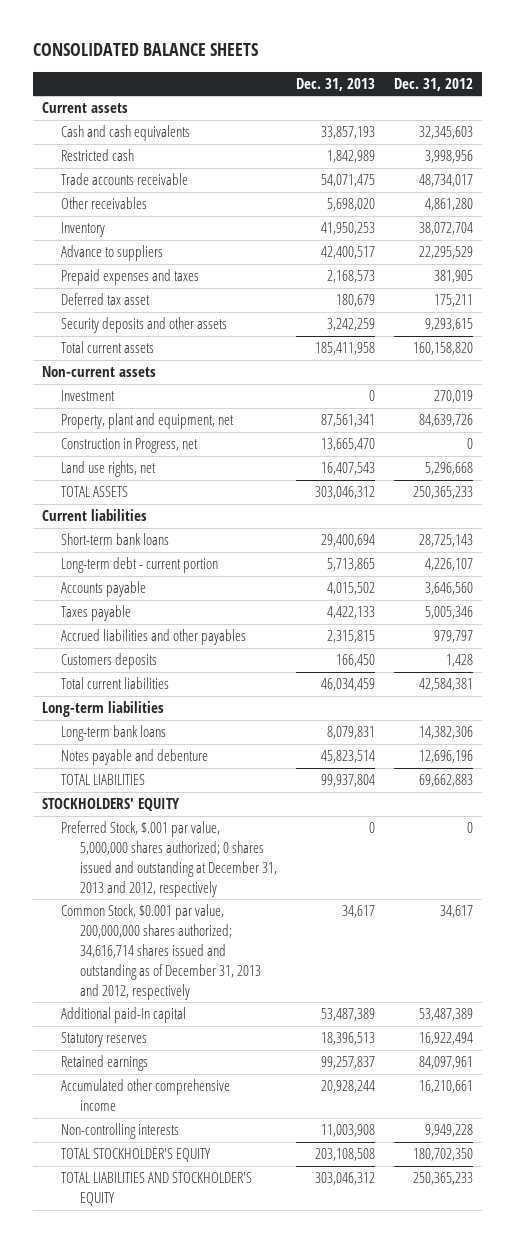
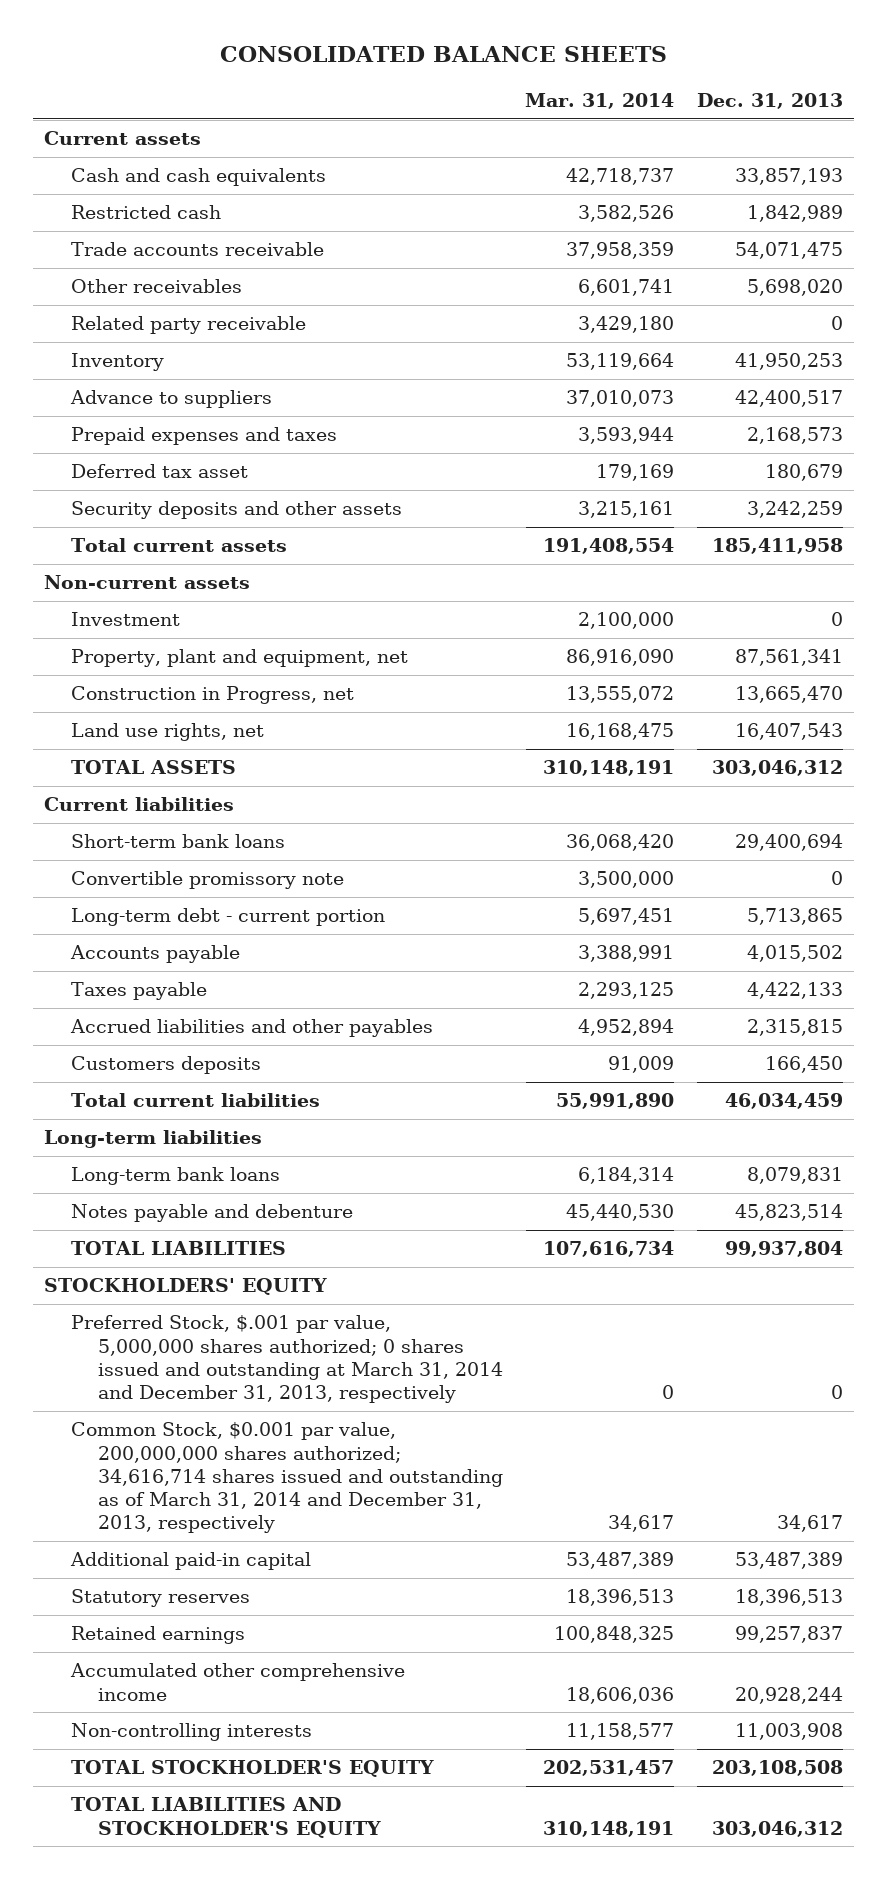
[393,77,473,91] Dec. 31, 2012 -> none
none -> [525,93,675,110] Mar. 31, 2014
none -> [71,316,307,335] Related party receivable
none -> [71,871,345,890] Convertible promissory note
[61,821,277,897] Preferred Stock, $.001 par value, 5,000,000 shares authorized; 0 shares issued and outstanding at December 31, 2013 and 2012, respectively -> [71,1315,504,1404] Preferred Stock, $.001 par value, 5,000,000 shares authorized; 0 shares issued and outstanding at March 31, 2014 and December 31, 2013, respectively
[61,904,261,1000] Common Stock, $0.001 par value, 200,000,000 shares authorized; 34,616,714 shares issued and outstanding as of December 31, 2013 and 2012, respectively -> [71,1422,504,1534] Common Stock, $0.001 par value, 200,000,000 shares authorized; 34,616,714 shares issued and outstanding as of March 31, 2014 and December 31, 2013, respectively

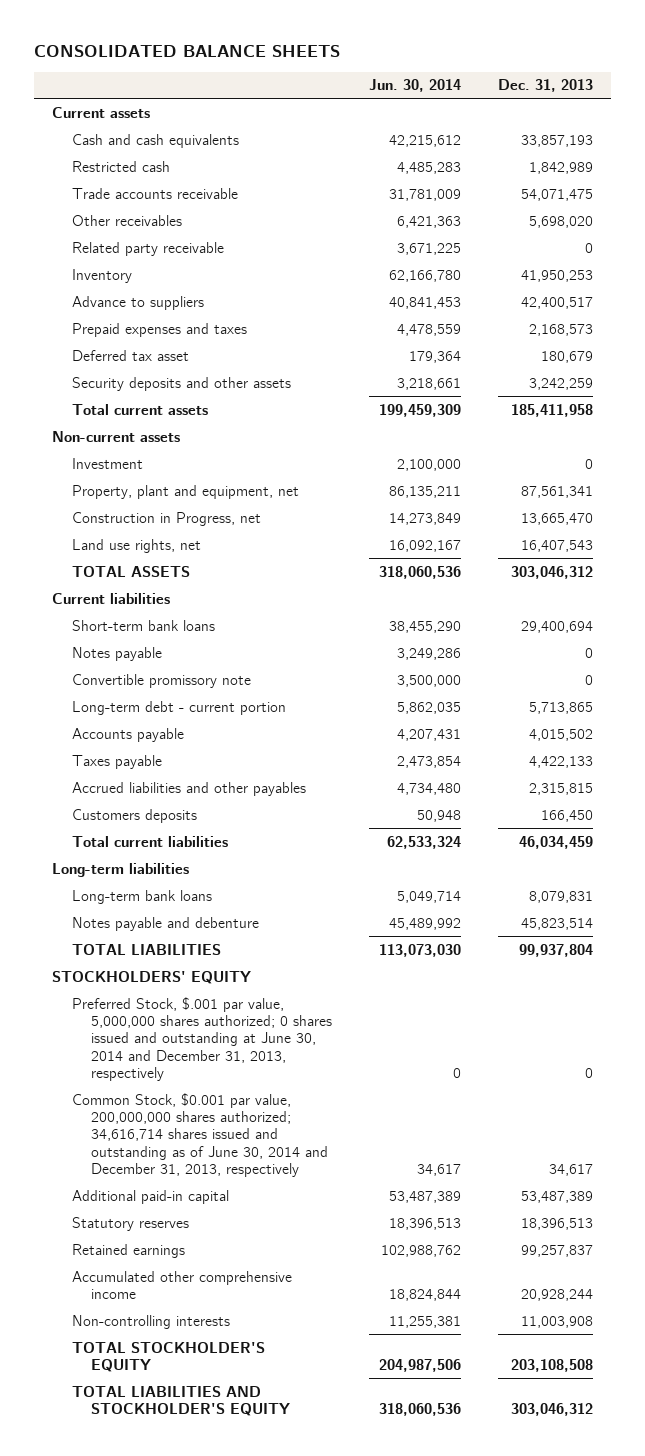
[525,93,675,110] Mar. 31, 2014 -> none
none -> [369,79,462,93] Jun. 30, 2014
none -> [71,646,162,661] Notes payable
[71,1315,504,1404] Preferred Stock, $.001 par value, 5,000,000 shares authorized; 0 shares issued and outstanding at March 31, 2014 and December 31, 2013, respectively -> [71,996,333,1082] Preferred Stock, $.001 par value, 5,000,000 shares authorized; 0 shares issued and outstanding at June 30, 2014 and December 31, 2013, respectively
[71,1422,504,1534] Common Stock, $0.001 par value, 200,000,000 shares authorized; 34,616,714 shares issued and outstanding as of March 31, 2014 and December 31, 2013, respectively -> [71,1092,329,1178] Common Stock, $0.001 par value, 200,000,000 shares authorized; 34,616,714 shares issued and outstanding as of June 30, 2014 and December 31, 2013, respectively

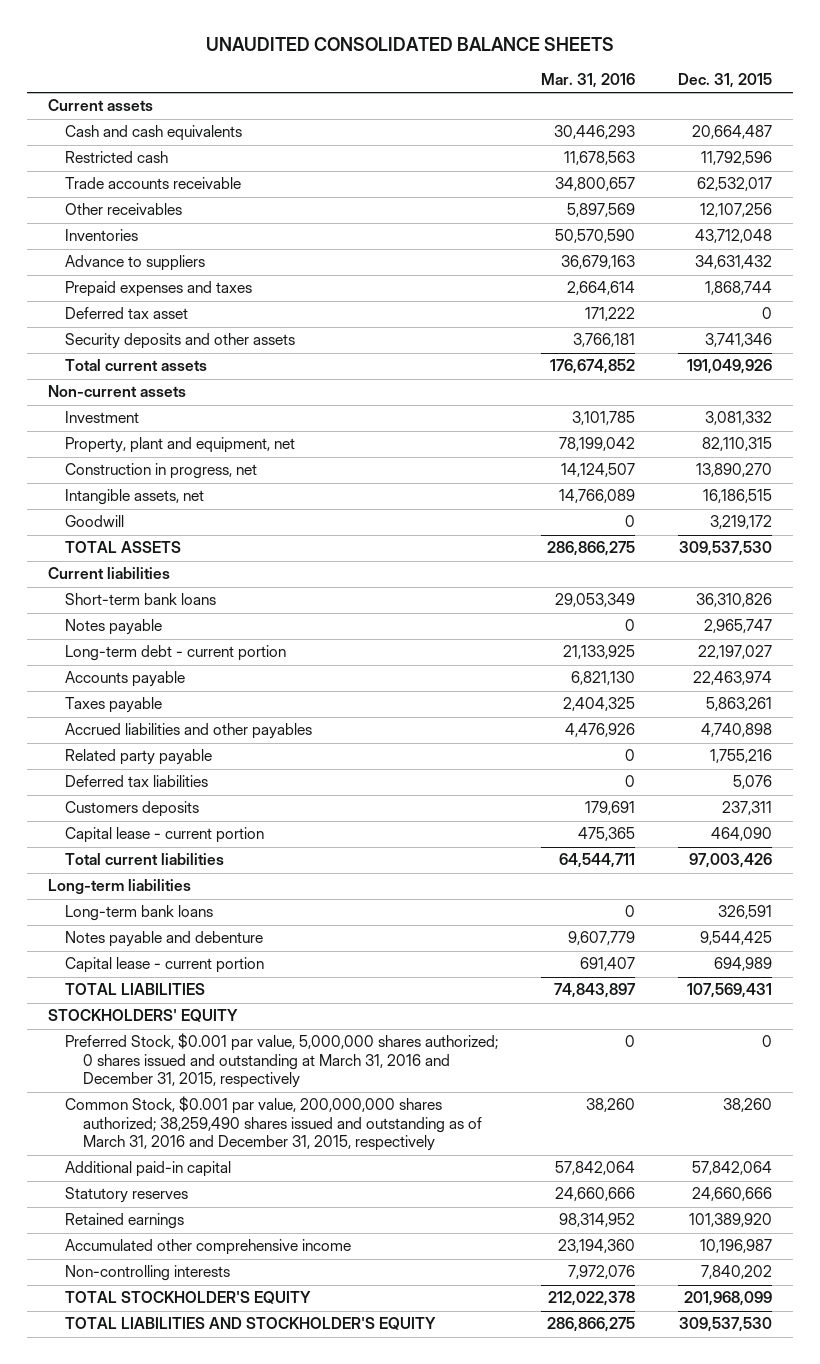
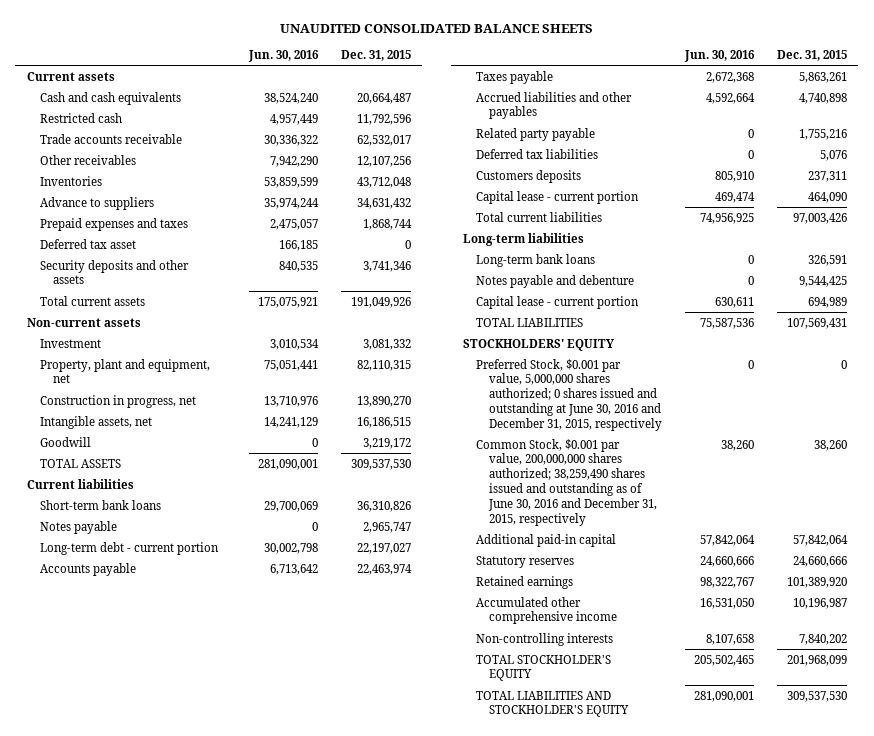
[541,72,636,88] Mar. 31, 2016 -> none
none -> [247,50,319,63] Jun. 30, 2016
[65,1033,499,1089] Preferred Stock, $0.001 par value, 5,000,000 shares authorized; 0 shares issued and outstanding at March 31, 2016 and December 31, 2015, respectively -> [475,358,662,431] Preferred Stock, $0.001 par value, 5,000,000 shares authorized; 0 shares issued and outstanding at June 30, 2016 and December 31, 2015, respectively
[65,1096,482,1152] Common Stock, $0.001 par value, 200,000,000 shares authorized; 38,259,490 shares issued and outstanding as of March 31, 2016 and December 31, 2015, respectively -> [475,438,657,526] Common Stock, $0.001 par value, 200,000,000 shares authorized; 38,259,490 shares issued and outstanding as of June 30, 2016 and December 31, 2015, respectively

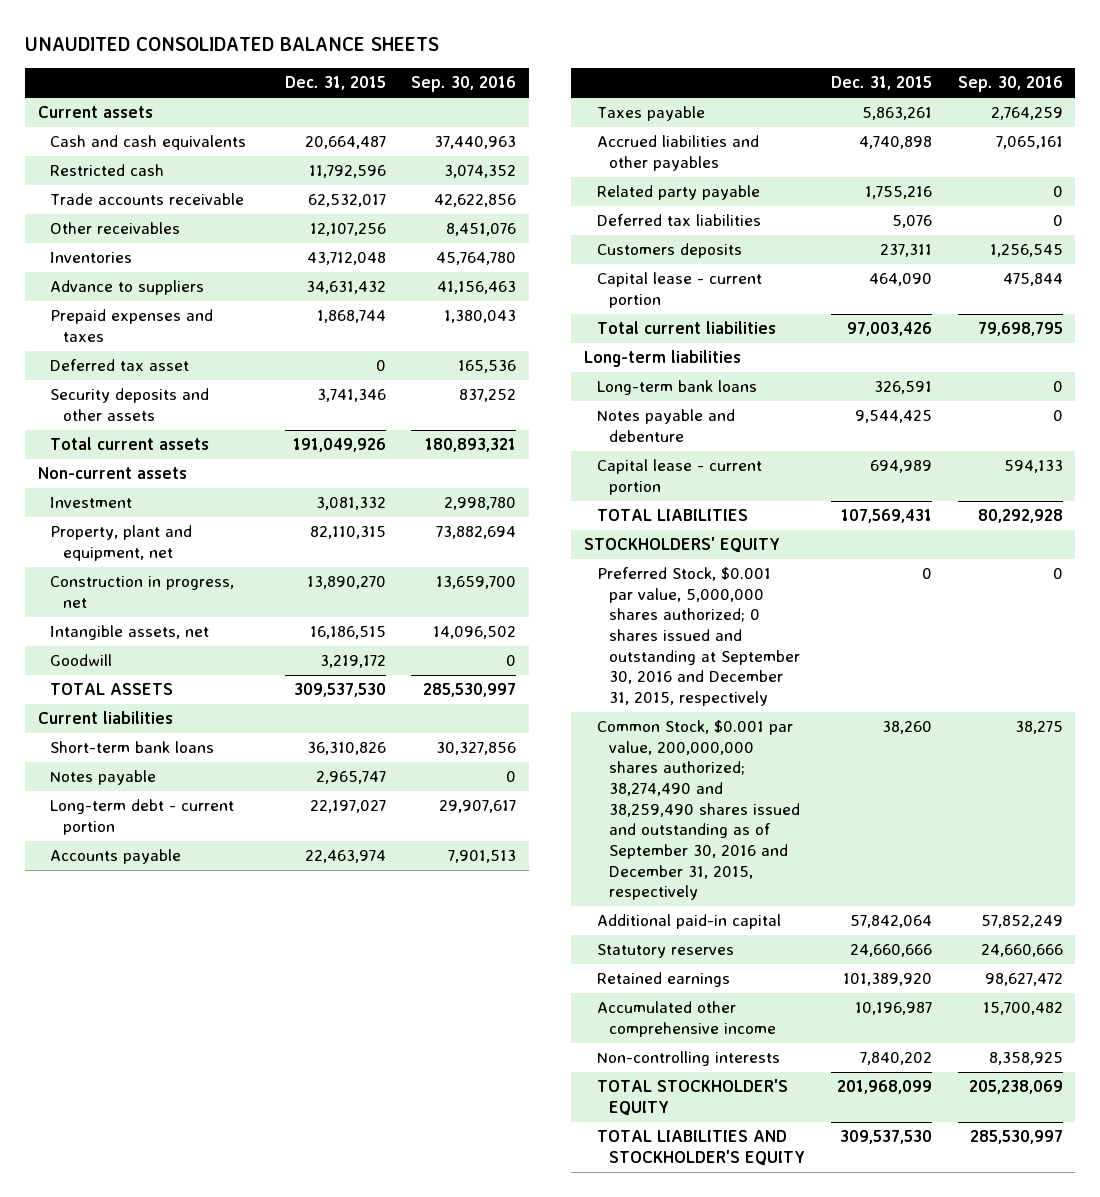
[247,50,319,63] Jun. 30, 2016 -> none
none -> [411,76,517,93] Sep. 30, 2016
[475,358,662,431] Preferred Stock, $0.001 par value, 5,000,000 shares authorized; 0 shares issued and outstanding at June 30, 2016 and December 31, 2015, respectively -> [596,567,801,706] Preferred Stock, $0.001 par value, 5,000,000 shares authorized; 0 shares issued and outstanding at September 30, 2016 and December 31, 2015, respectively
[475,438,657,526] Common Stock, $0.001 par value, 200,000,000 shares authorized; 38,259,490 shares issued and outstanding as of June 30, 2016 and December 31, 2015, respectively -> [596,720,801,901] Common Stock, $0.001 par value, 200,000,000 shares authorized; 38,274,490 and 38,259,490 shares issued and outstanding as of September 30, 2016 and December 31, 2015, respectively

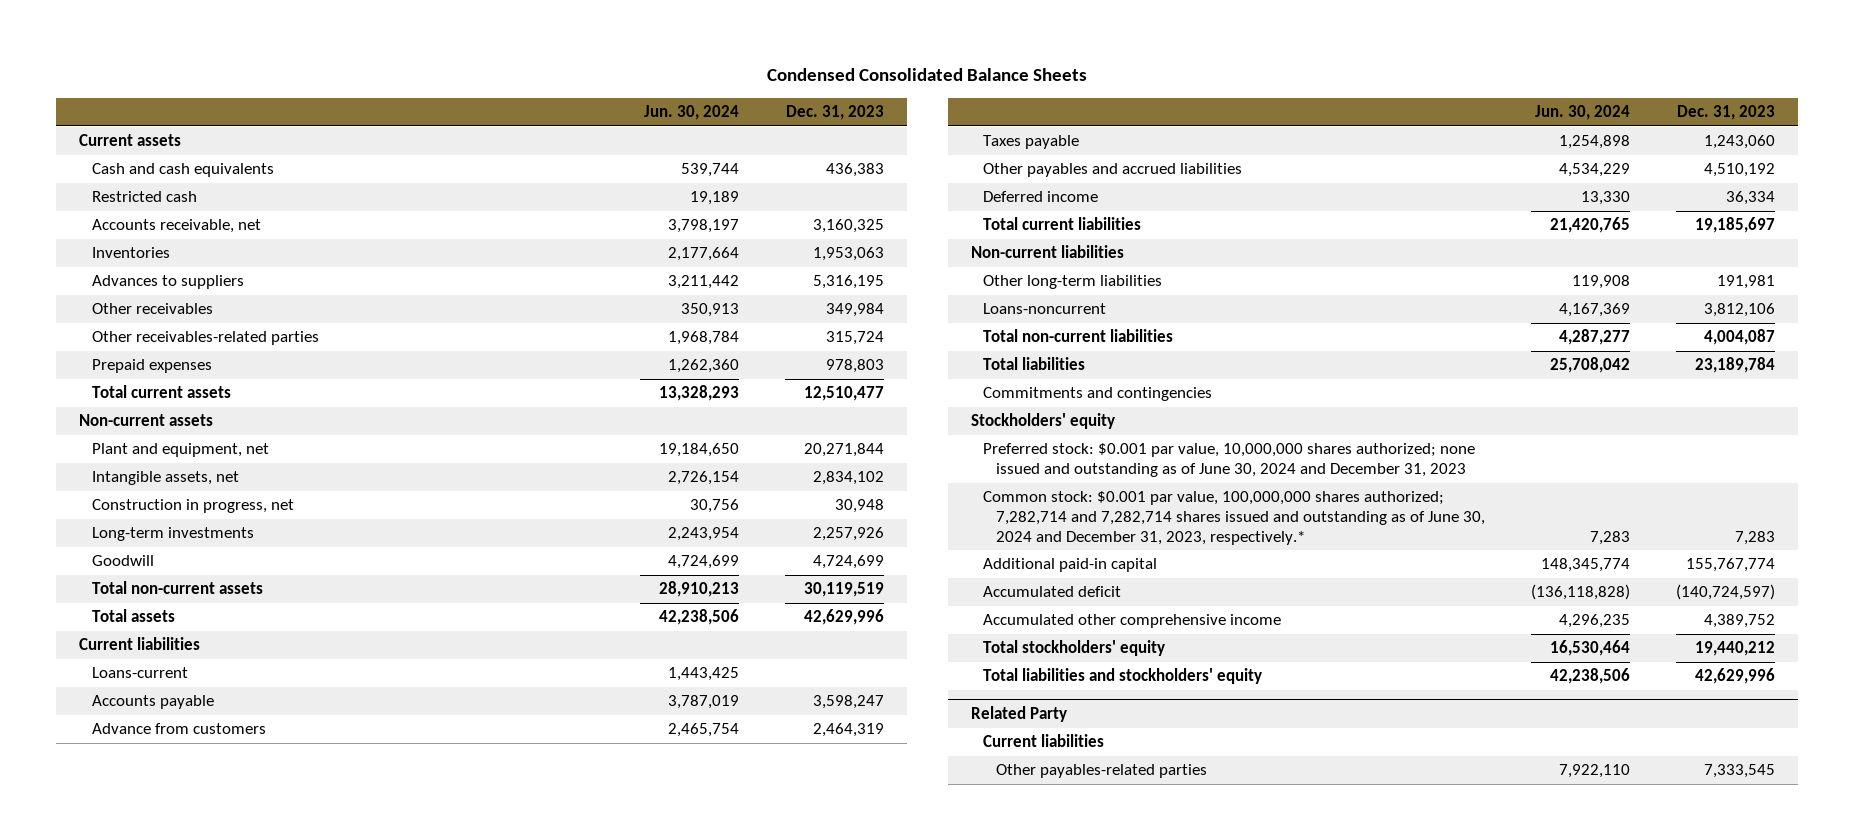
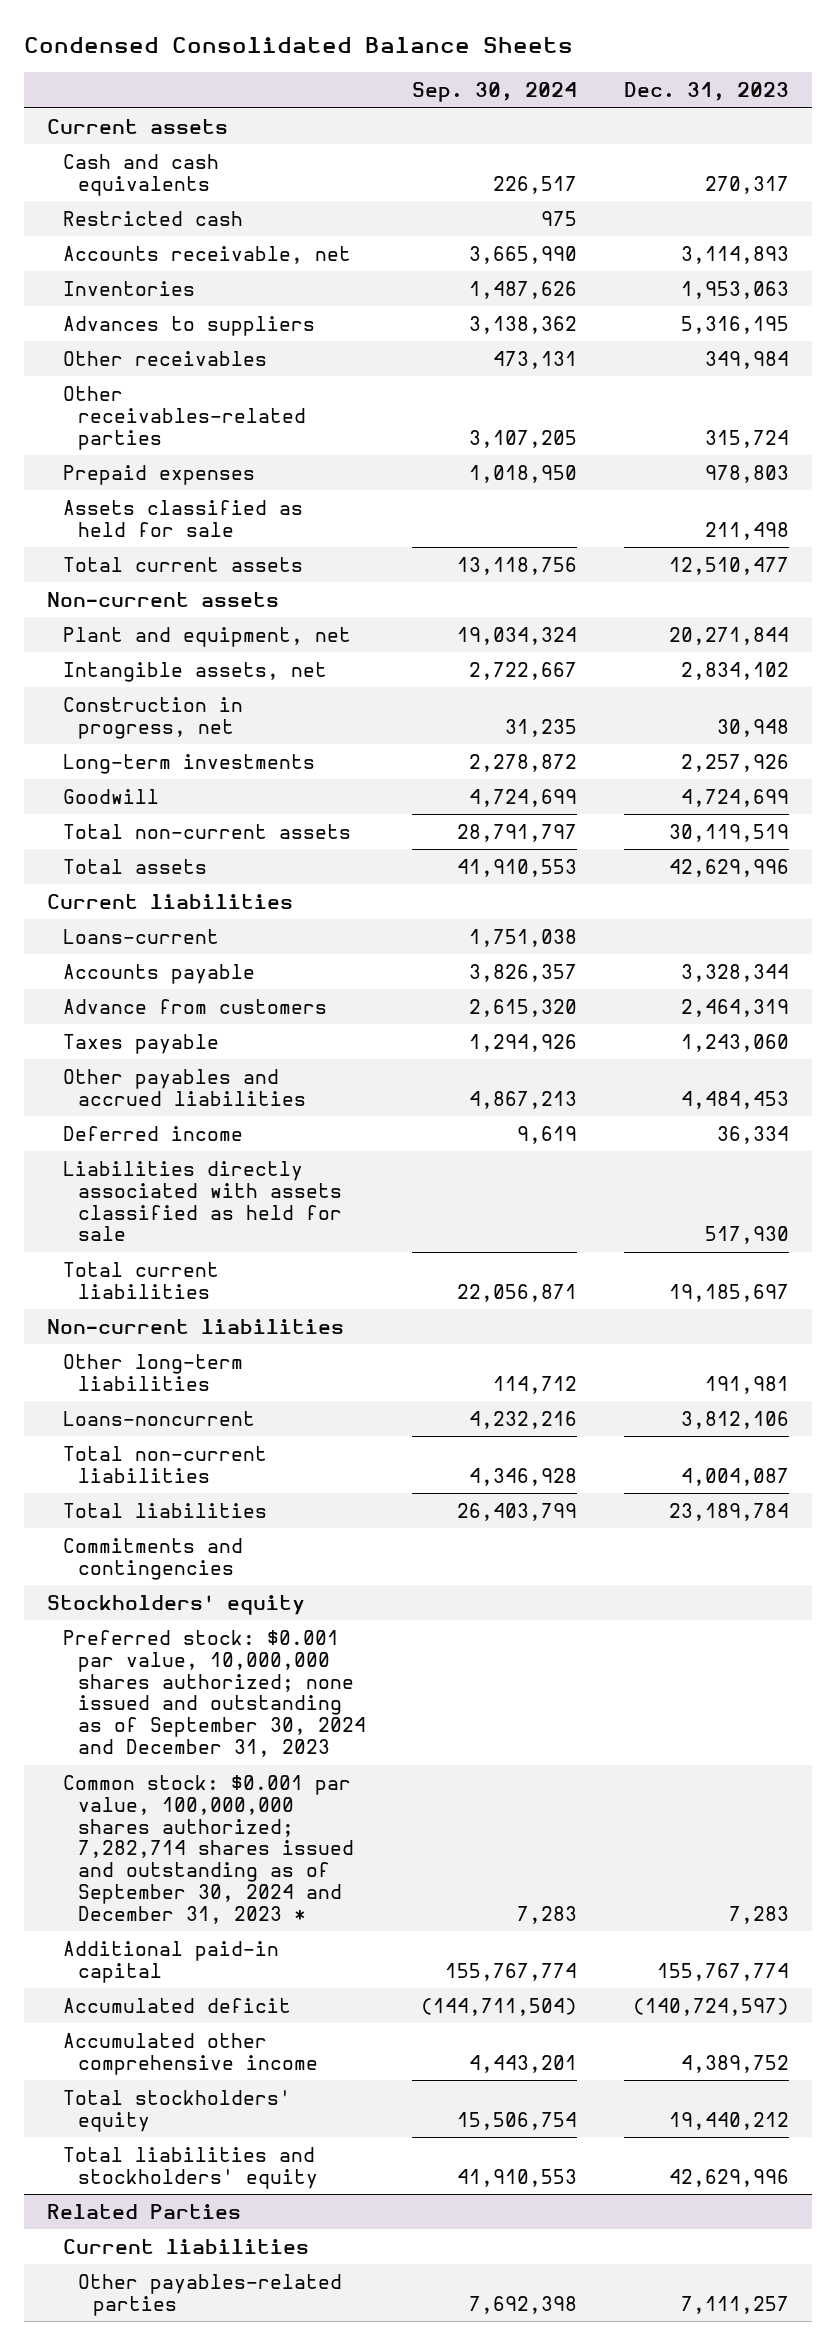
[643,105,739,121] Jun. 30, 2024 -> none
none -> [412,82,578,103] Sep. 30, 2024
[825,163,884,178] 436,383 -> [704,175,789,194] 270,317
[812,219,884,234] 3,160,325 -> [680,245,789,264] 3,114,893
none -> [62,499,303,537] Assets classified as held for sale
[812,695,884,710] 3,598,247 -> [680,963,789,982] 3,328,344
[1704,163,1776,178] 4,510,192 -> [680,1090,789,1109] 4,484,453
none -> [62,1160,343,1242] Liabilities directly associated with assets classified as held for sale
[983,443,1476,478] Preferred stock: $0.001 par value, 10,000,000 shares authorized; none issued and outstanding as of June 30, 2024 and December 31, 2023 -> [62,1629,367,1758] Preferred stock: $0.001 par value, 10,000,000 shares authorized; none issued and outstanding as of September 30, 2024 and December 31, 2023
[983,491,1486,545] Common stock: $0.001 par value, 100,000,000 shares authorized; 7,282,714 and 7,282,714 shares issued and outstanding as of June 30, 2024 and December 31, 2023, respectively.* -> [62,1774,355,1924] Common stock: $0.001 par value, 100,000,000 shares authorized; 7,282,714 shares issued and outstanding as of September 30, 2024 and December 31, 2023 *
[970,706,1067,723] Related Party -> [47,2203,242,2219] Related Parties
[1704,764,1776,779] 7,333,545 -> [680,2295,789,2314] 7,111,257

